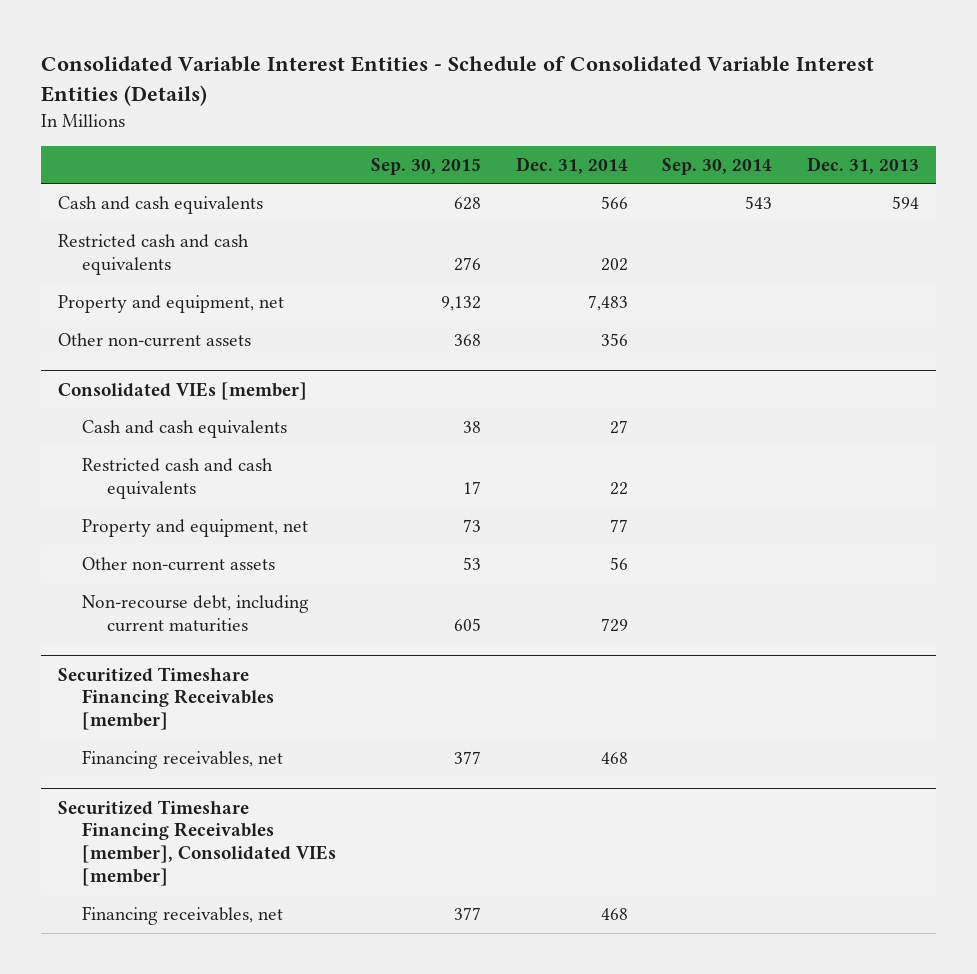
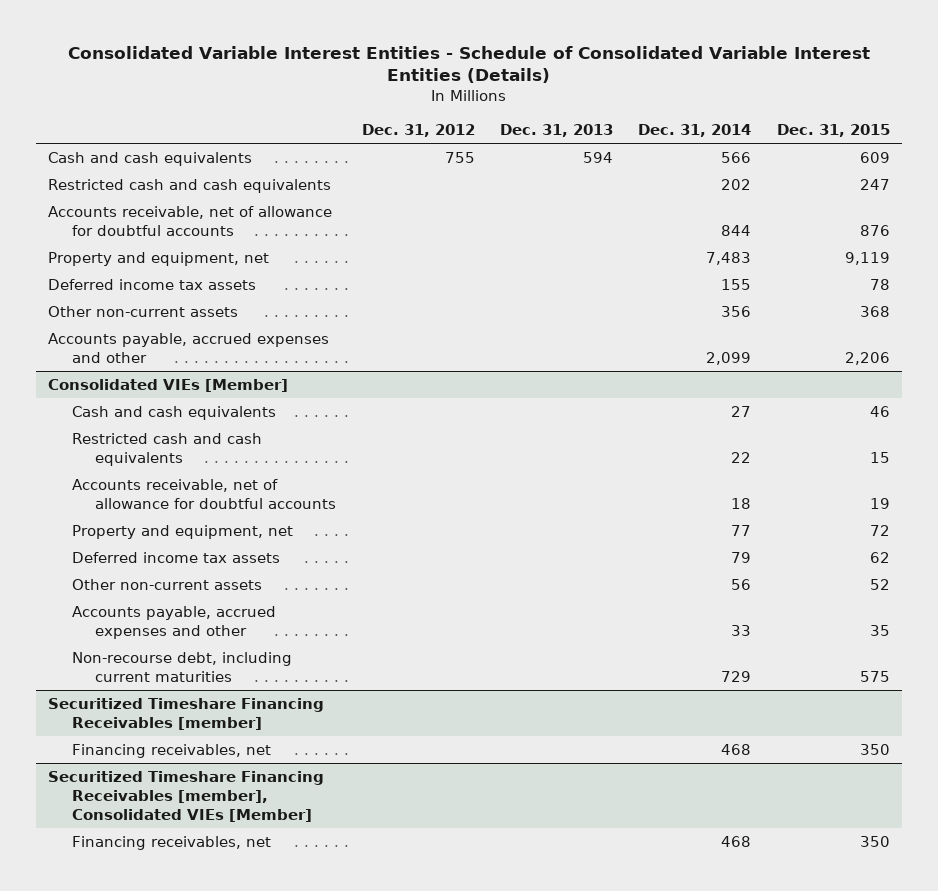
[371,157,482,175] Sep. 30, 2015 -> none
[662,157,773,175] Sep. 30, 2014 -> none
none -> [361,124,475,138] Dec. 31, 2012
none -> [776,124,890,138] Dec. 31, 2015
none -> [48,206,333,237] Accounts receivable, net of allowance for doubtful accounts
none -> [48,279,257,291] Deferred income tax assets
none -> [48,333,330,364] Accounts payable, accrued expenses and other
[58,381,308,400] Consolidated VIEs [member] -> [48,379,289,393] Consolidated VIEs [Member]
none -> [71,479,337,510] Accounts receivable, net of allowance for doubtful accounts
none -> [71,552,280,564] Deferred income tax assets
none -> [71,606,276,640] Accounts payable, accrued expenses and other
[58,799,337,887] Securitized Timeshare Financing Receivables [member], Consolidated VIEs [member] -> [48,771,325,822] Securitized Timeshare Financing Receivables [member], Consolidated VIEs [Member]

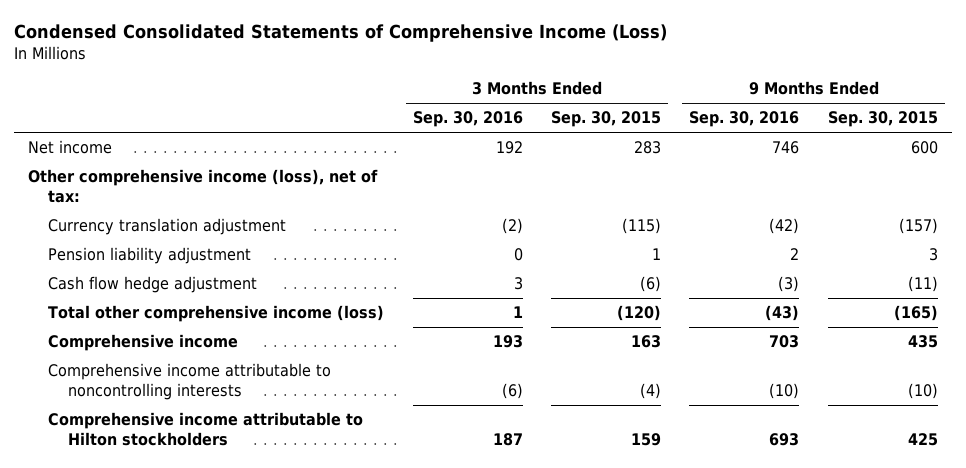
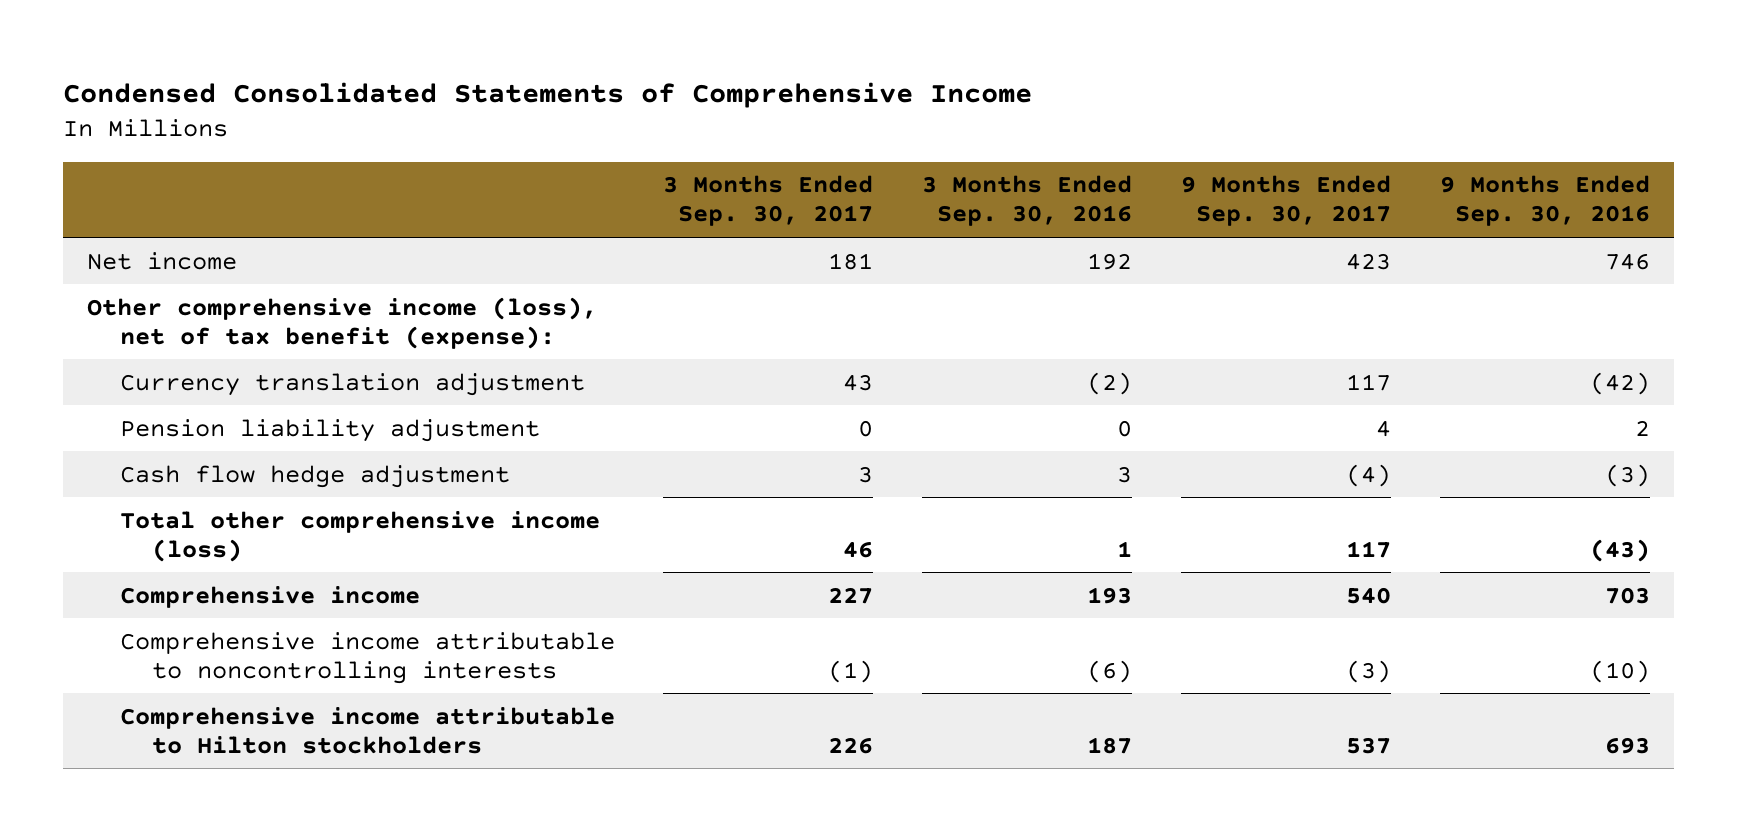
[13,23,667,42] Condensed Consolidated Statements of Comprehensive Income (Loss) -> [62,82,1032,109] Condensed Consolidated Statements of Comprehensive Income
[551,111,662,128] Sep. 30, 2015 -> none
[827,111,938,128] Sep. 30, 2015 -> none
none -> [663,175,874,227] 3 Months Ended Sep. 30, 2017
none -> [1180,175,1391,227] 9 Months Ended Sep. 30, 2017
[28,169,379,203] Other comprehensive income (loss), net of tax: -> [87,296,598,349] Other comprehensive income (loss), net of tax benefit (expense):

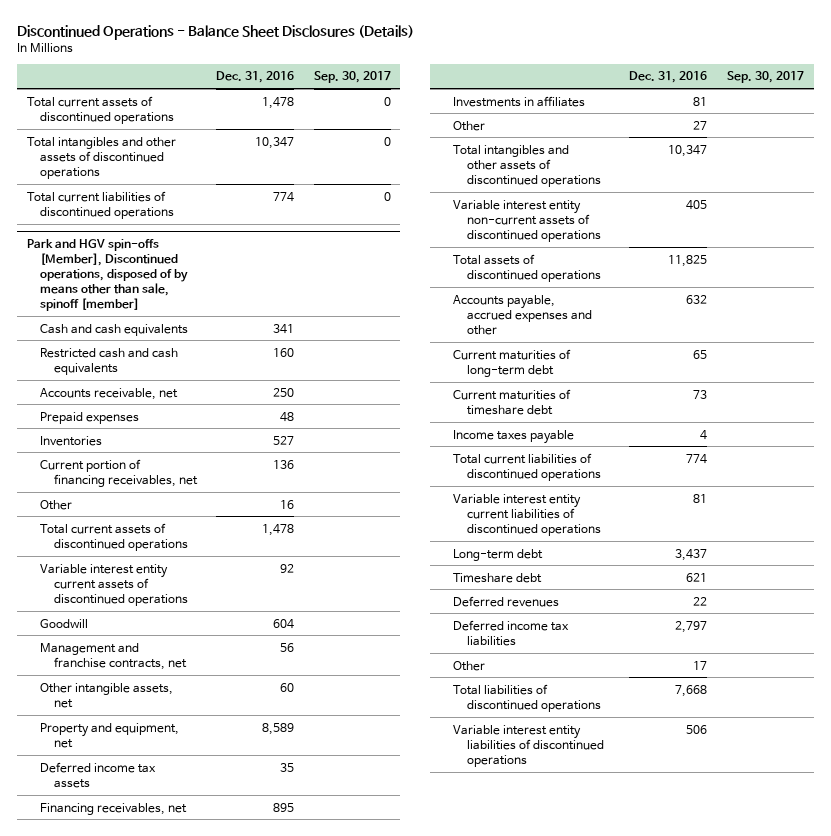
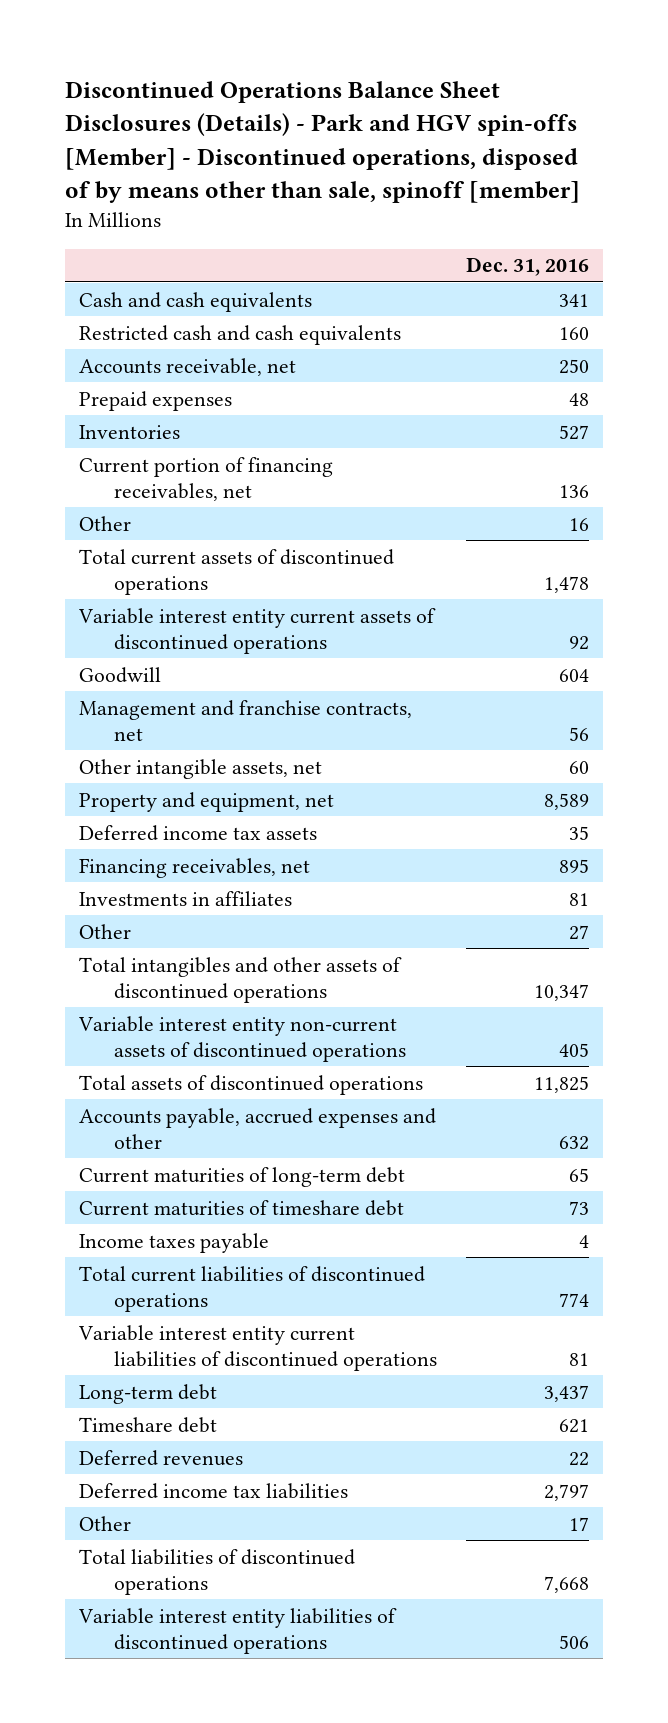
[17,24,415,40] Discontinued Operations - Balance Sheet Disclosures (Details) -> [64,80,580,204] Discontinued Operations Balance Sheet Disclosures (Details) - Park and HGV spin-offs [Member] - Discontinued operations, disposed of by means other than sale, spinoff [member]
[313,71,391,84] Sep. 30, 2017 -> none
[26,95,175,124] Total current assets of discontinued operations -> none
[26,136,176,179] Total intangibles and other assets of discontinued operations -> none
[26,190,175,219] Total current liabilities of discontinued operations -> none
[26,239,189,312] Park and HGV spin-offs [Member], Discontinued operations, disposed of by means other than sale, spinoff [member] -> none

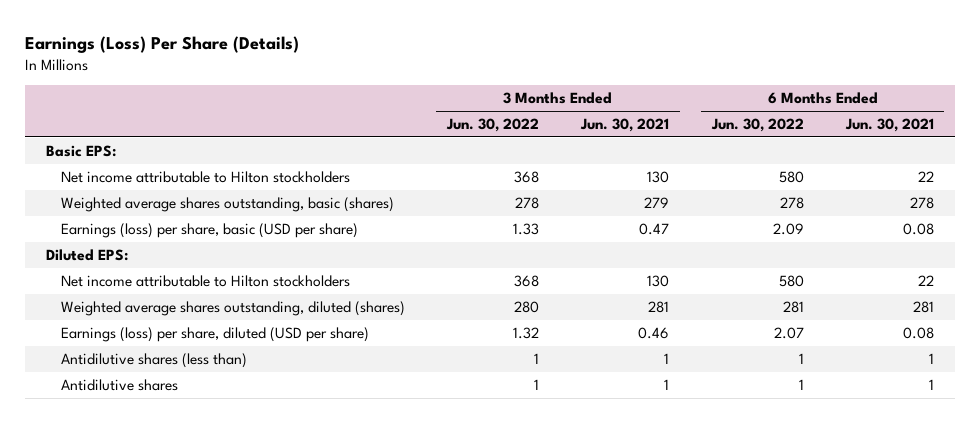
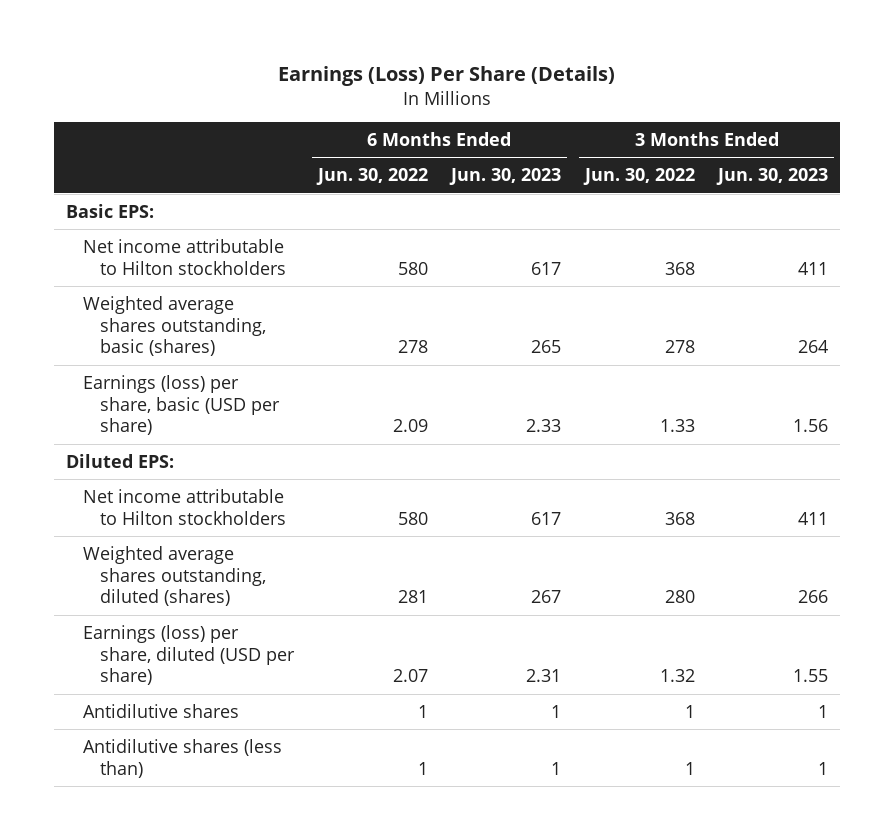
[580,118,670,133] Jun. 30, 2021 -> none
[844,118,934,133] Jun. 30, 2021 -> none
none -> [449,168,562,186] Jun. 30, 2023
none -> [716,168,829,186] Jun. 30, 2023
[60,353,247,369] Antidilutive shares (less than) -> [82,738,282,778] Antidilutive shares (less than)

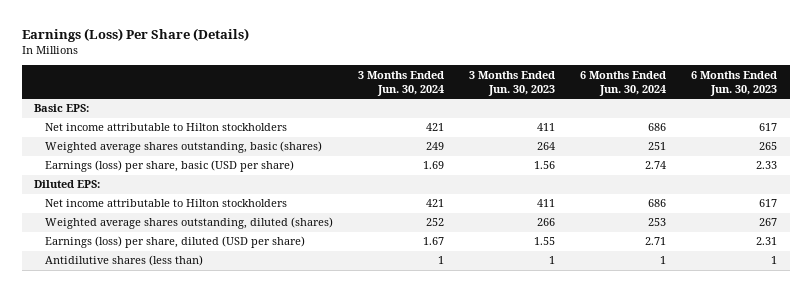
[315,168,428,186] Jun. 30, 2022 -> none
[582,168,695,186] Jun. 30, 2022 -> none
none -> [357,70,444,97] 3 Months Ended Jun. 30, 2024
none -> [580,70,667,97] 6 Months Ended Jun. 30, 2024
[82,703,239,718] Antidilutive shares -> none

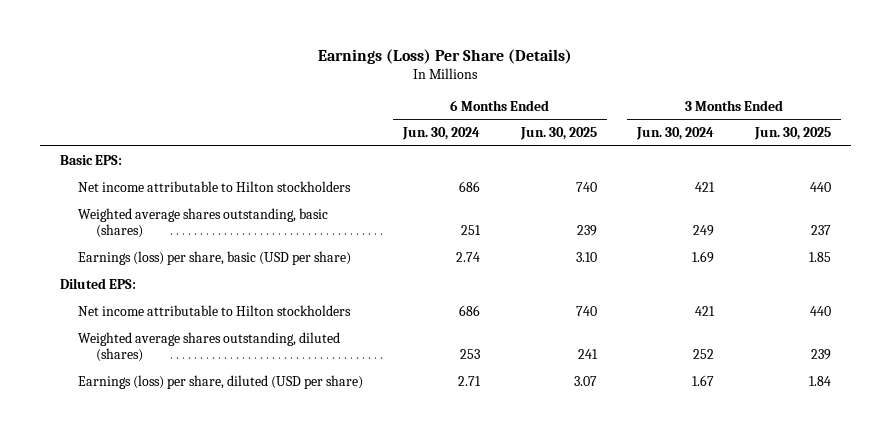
[468,70,555,97] 3 Months Ended Jun. 30, 2023 -> none
[691,70,778,97] 6 Months Ended Jun. 30, 2023 -> none
none -> [519,127,597,141] Jun. 30, 2025
none -> [753,127,831,141] Jun. 30, 2025
[44,255,203,267] Antidilutive shares (less than) -> none

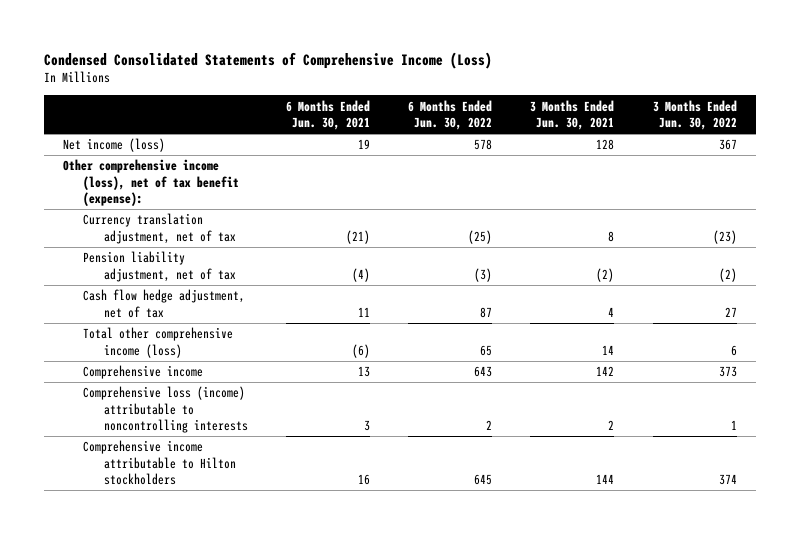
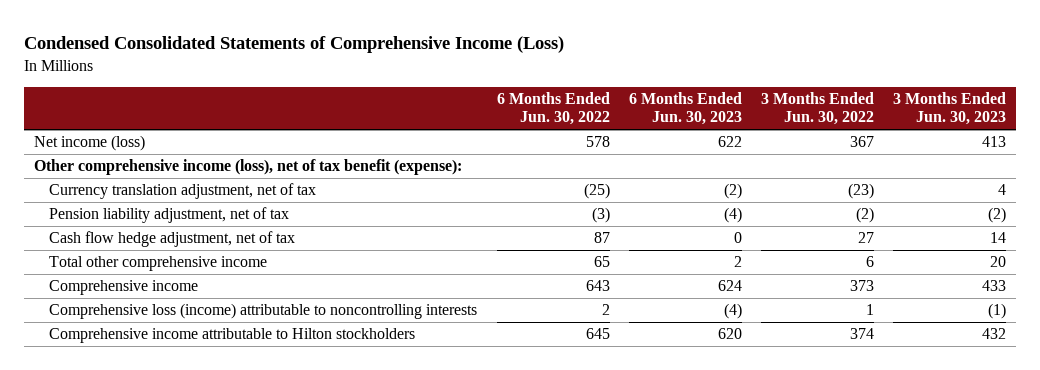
[285,99,370,131] 6 Months Ended Jun. 30, 2021 -> none
[530,99,615,131] 3 Months Ended Jun. 30, 2021 -> none
none -> [628,91,742,126] 6 Months Ended Jun. 30, 2023
none -> [893,91,1007,126] 3 Months Ended Jun. 30, 2023
[83,327,234,358] Total other comprehensive income (loss) -> [49,256,268,272] Total other comprehensive income

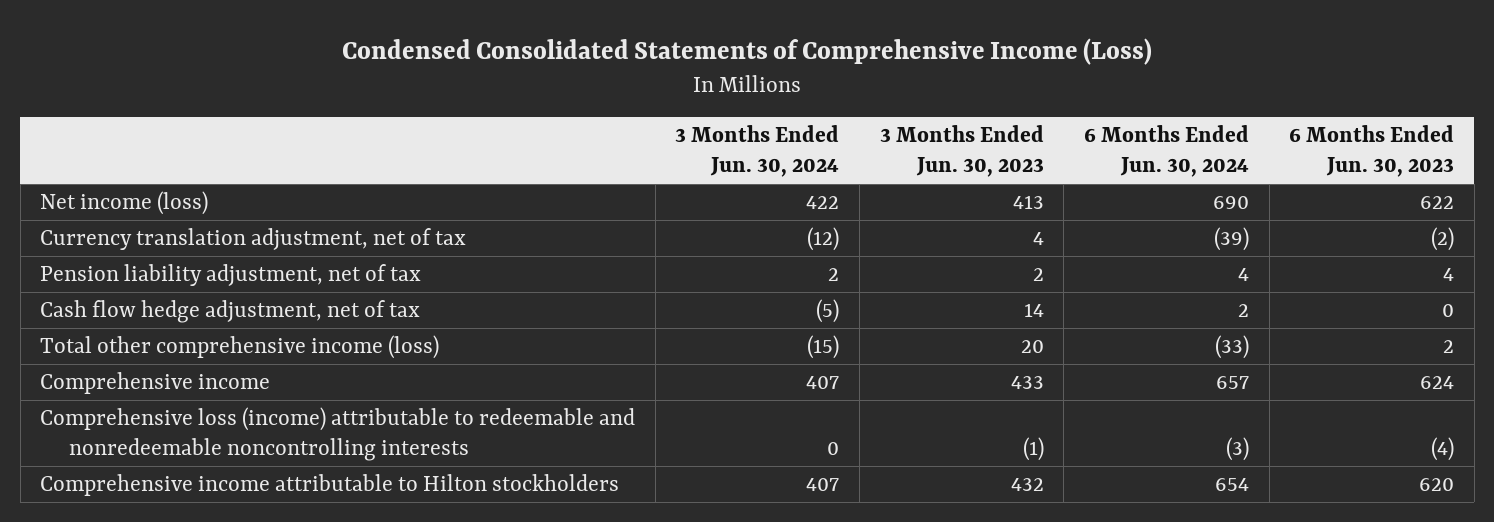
[496,91,610,126] 6 Months Ended Jun. 30, 2022 -> none
[760,91,874,126] 3 Months Ended Jun. 30, 2022 -> none
none -> [675,125,840,178] 3 Months Ended Jun. 30, 2024
none -> [1083,125,1249,178] 6 Months Ended Jun. 30, 2024
[33,159,462,176] Other comprehensive income (loss), net of tax benefit (expense): -> none
[723,207,742,224] (4) -> [1443,268,1455,282] 4
[988,207,1007,224] (2) -> [1032,268,1044,282] 2
[49,256,268,272] Total other comprehensive income -> [40,335,440,360] Total other comprehensive income (loss)
[49,303,478,320] Comprehensive loss (income) attributable to noncontrolling interests -> [40,407,636,462] Comprehensive loss (income) attributable to redeemable and nonredeemable noncontrolling interests

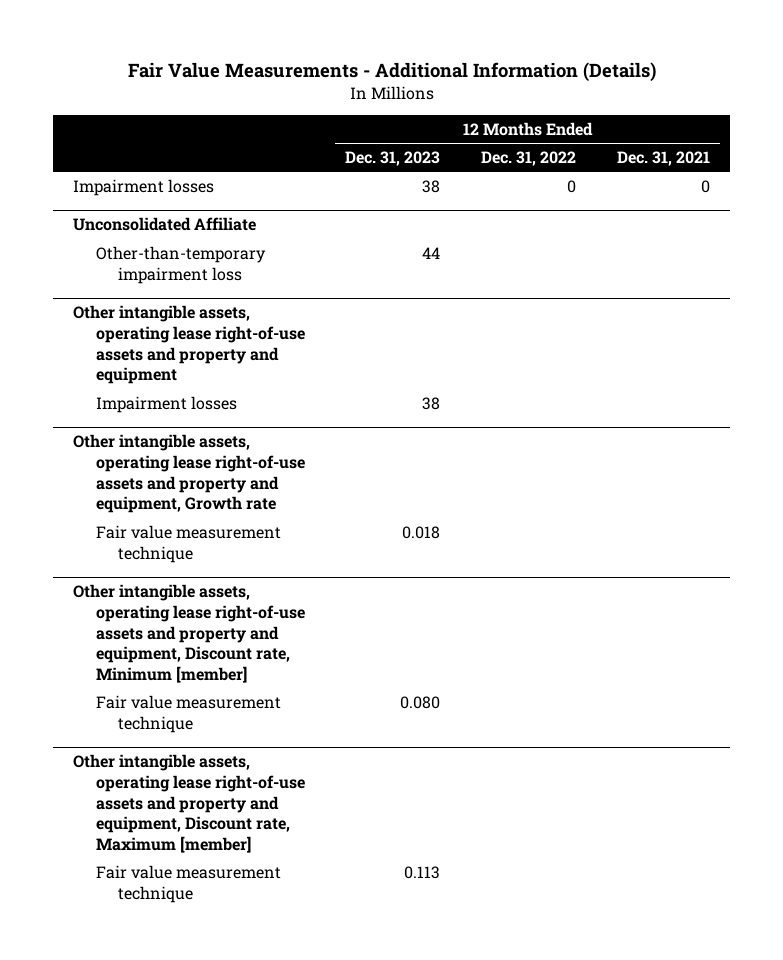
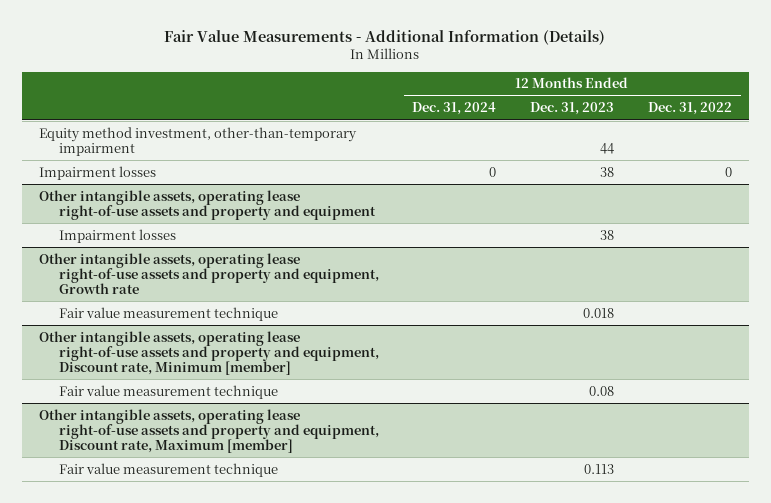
[617,150,711,166] Dec. 31, 2021 -> none
none -> [412,102,497,116] Dec. 31, 2024
none -> [38,126,357,156] Equity method investment, other-than-temporary impairment
[73,217,257,232] Unconsolidated Affiliate -> none
[95,245,266,284] Other-than-temporary impairment loss -> none
[400,695,441,709] 0.080 -> [589,385,615,396] 0.08

